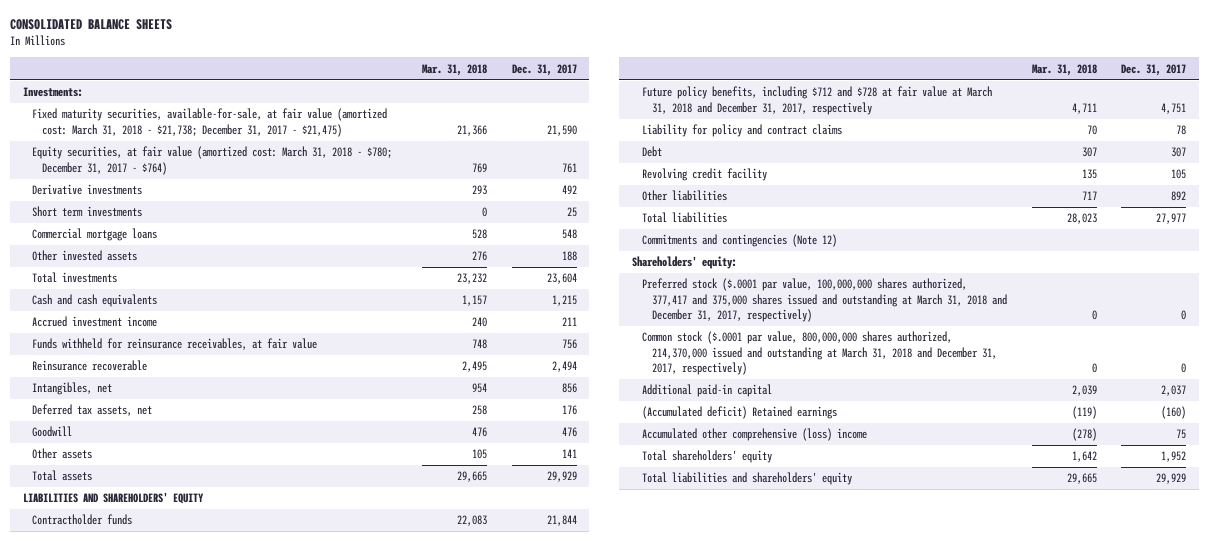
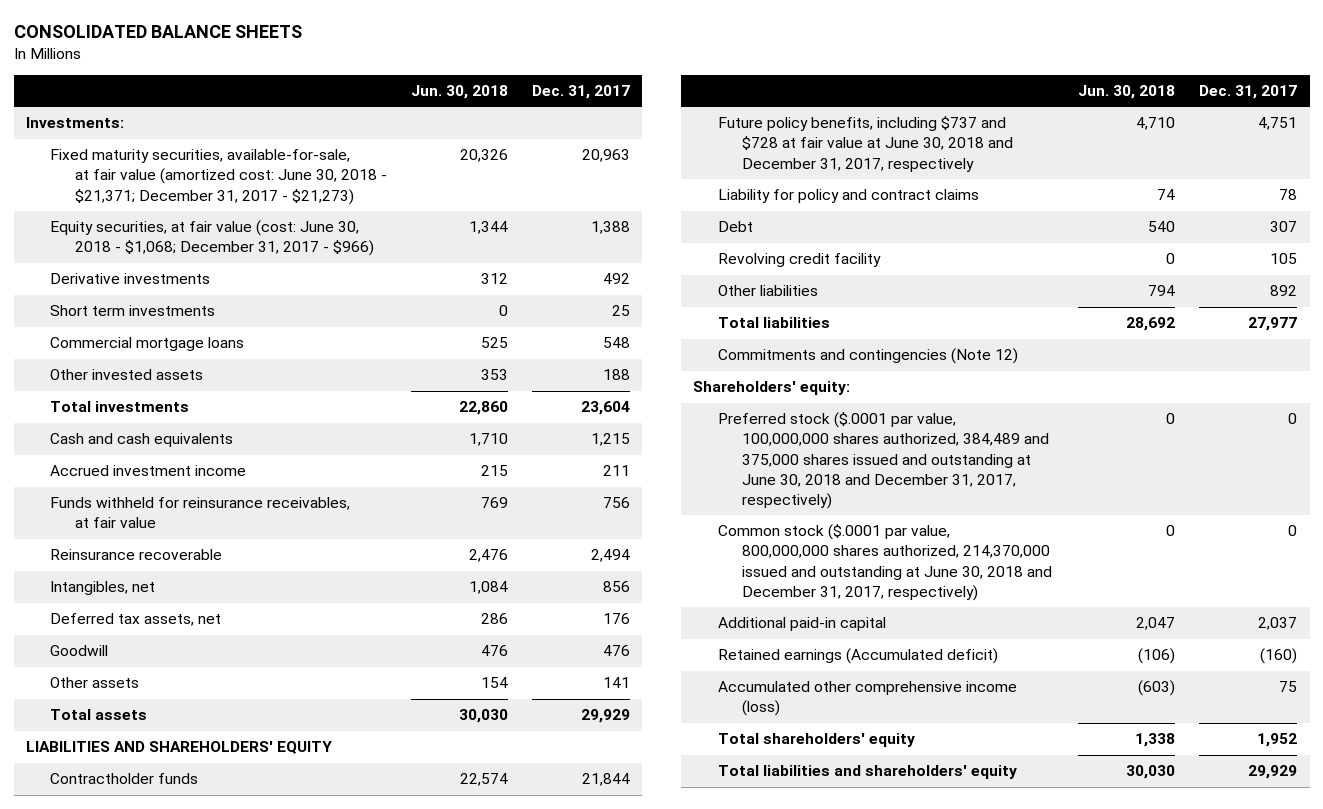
[422,63,488,76] Mar. 31, 2018 -> none
none -> [410,85,508,100] Jun. 30, 2018
[32,108,388,137] Fixed maturity securities, available-for-sale, at fair value (amortized cost: March 31, 2018 - $21,738; December 31, 2017 - $21,475) -> [50,149,387,205] Fixed maturity securities, available-for-sale, at fair value (amortized cost: June 30, 2018 - $21,371; December 31, 2017 - $21,273)
[546,124,577,136] 21,590 -> [582,149,631,163] 20,963
[32,146,393,175] Equity securities, at fair value (amortized cost: March 31, 2018 - $780; December 31, 2017 - $764) -> [50,220,374,257] Equity securities, at fair value (cost: June 30, 2018 - $1,068; December 31, 2017 - $966)
[561,162,577,173] 761 -> [591,221,631,235] 1,388
[641,86,992,115] Future policy benefits, including $712 and $728 at fair value at March 31, 2018 and December 31, 2017, respectively -> [717,116,1014,172] Future policy benefits, including $737 and $728 at fair value at June 30, 2018 and December 31, 2017, respectively
[641,278,1007,323] Preferred stock ($.0001 par value, 100,000,000 shares authorized, 377,417 and 375,000 shares issued and outstanding at March 31, 2018 and December 31, 2017, respectively) -> [717,412,1050,509] Preferred stock ($.0001 par value, 100,000,000 shares authorized, 384,489 and 375,000 shares issued and outstanding at June 30, 2018 and December 31, 2017, respectively)
[641,331,997,376] Common stock ($.0001 par value, 800,000,000 shares authorized, 214,370,000 issued and outstanding at March 31, 2018 and December 31, 2017, respectively) -> [717,524,1053,601] Common stock ($.0001 par value, 800,000,000 shares authorized, 214,370,000 issued and outstanding at June 30, 2018 and December 31, 2017, respectively)
[641,406,837,420] (Accumulated deficit) Retained earnings -> [717,648,998,665] Retained earnings (Accumulated deficit)
[641,428,867,442] Accumulated other comprehensive (loss) income -> [717,681,1017,717] Accumulated other comprehensive income (loss)

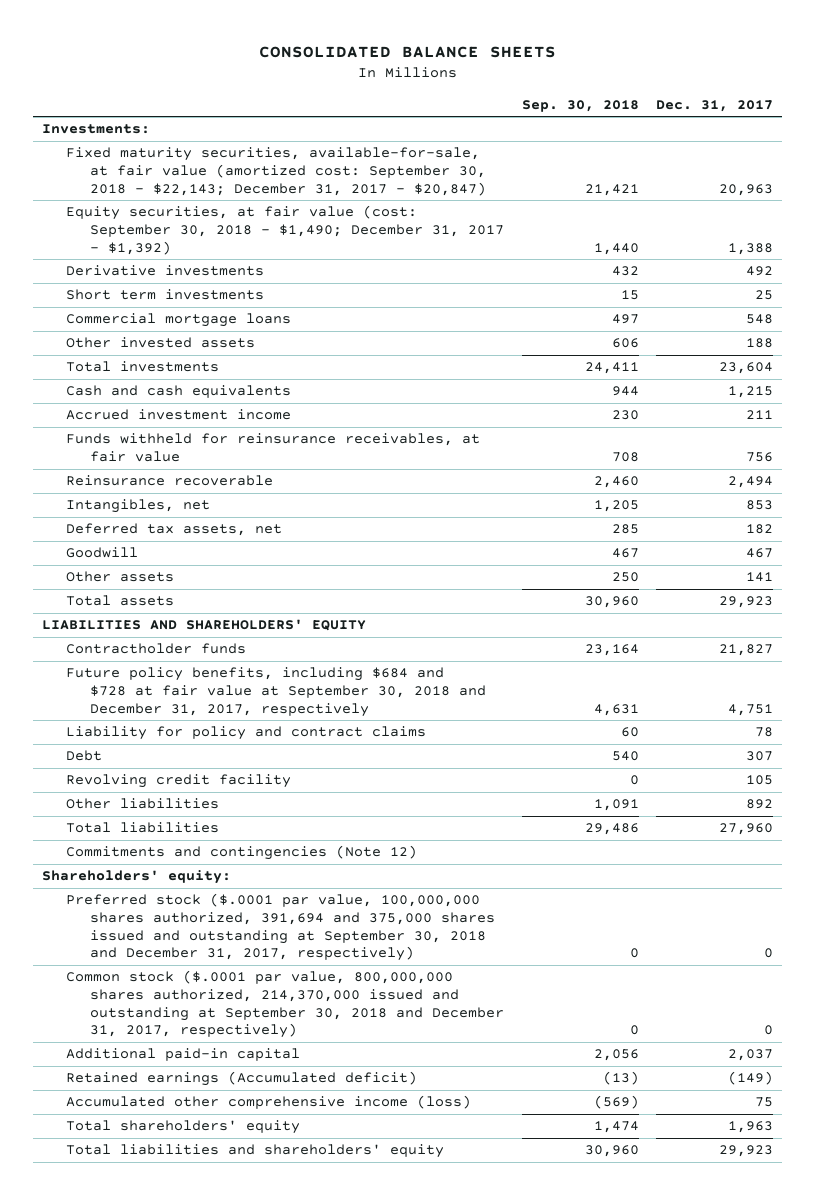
[410,85,508,100] Jun. 30, 2018 -> none
none -> [521,99,639,112] Sep. 30, 2018
[50,149,387,205] Fixed maturity securities, available-for-sale, at fair value (amortized cost: June 30, 2018 - $21,371; December 31, 2017 - $21,273) -> [65,147,486,196] Fixed maturity securities, available-for-sale, at fair value (amortized cost: September 30, 2018 - $22,143; December 31, 2017 - $20,847)
[50,220,374,257] Equity securities, at fair value (cost: June 30, 2018 - $1,068; December 31, 2017 - $966) -> [65,205,504,255] Equity securities, at fair value (cost: September 30, 2018 - $1,490; December 31, 2017 - $1,392)
[603,581,631,593] 856 -> [746,500,774,511] 853
[603,613,631,625] 176 -> [746,524,774,535] 182
[603,645,631,657] 476 -> [746,548,774,559] 467
[581,709,631,724] 29,929 -> [719,596,774,609] 29,923
[582,773,631,787] 21,844 -> [719,644,774,657] 21,827
[717,116,1014,172] Future policy benefits, including $737 and $728 at fair value at June 30, 2018 and December 31, 2017, respectively -> [65,667,486,717] Future policy benefits, including $684 and $728 at fair value at September 30, 2018 and December 31, 2017, respectively
[1248,317,1298,332] 27,977 -> [719,823,774,836] 27,960
[717,412,1050,509] Preferred stock ($.0001 par value, 100,000,000 shares authorized, 384,489 and 375,000 shares issued and outstanding at June 30, 2018 and December 31, 2017, respectively) -> [65,893,495,962] Preferred stock ($.0001 par value, 100,000,000 shares authorized, 391,694 and 375,000 shares issued and outstanding at September 30, 2018 and December 31, 2017, respectively)
[717,524,1053,601] Common stock ($.0001 par value, 800,000,000 shares authorized, 214,370,000 issued and outstanding at June 30, 2018 and December 31, 2017, respectively) -> [65,970,504,1039] Common stock ($.0001 par value, 800,000,000 shares authorized, 214,370,000 issued and outstanding at September 30, 2018 and December 31, 2017, respectively)
[1260,648,1298,665] (160) -> [728,1071,774,1086] (149)
[1257,733,1298,748] 1,952 -> [728,1121,774,1134] 1,963
[1248,765,1298,780] 29,929 -> [719,1145,774,1158] 29,923

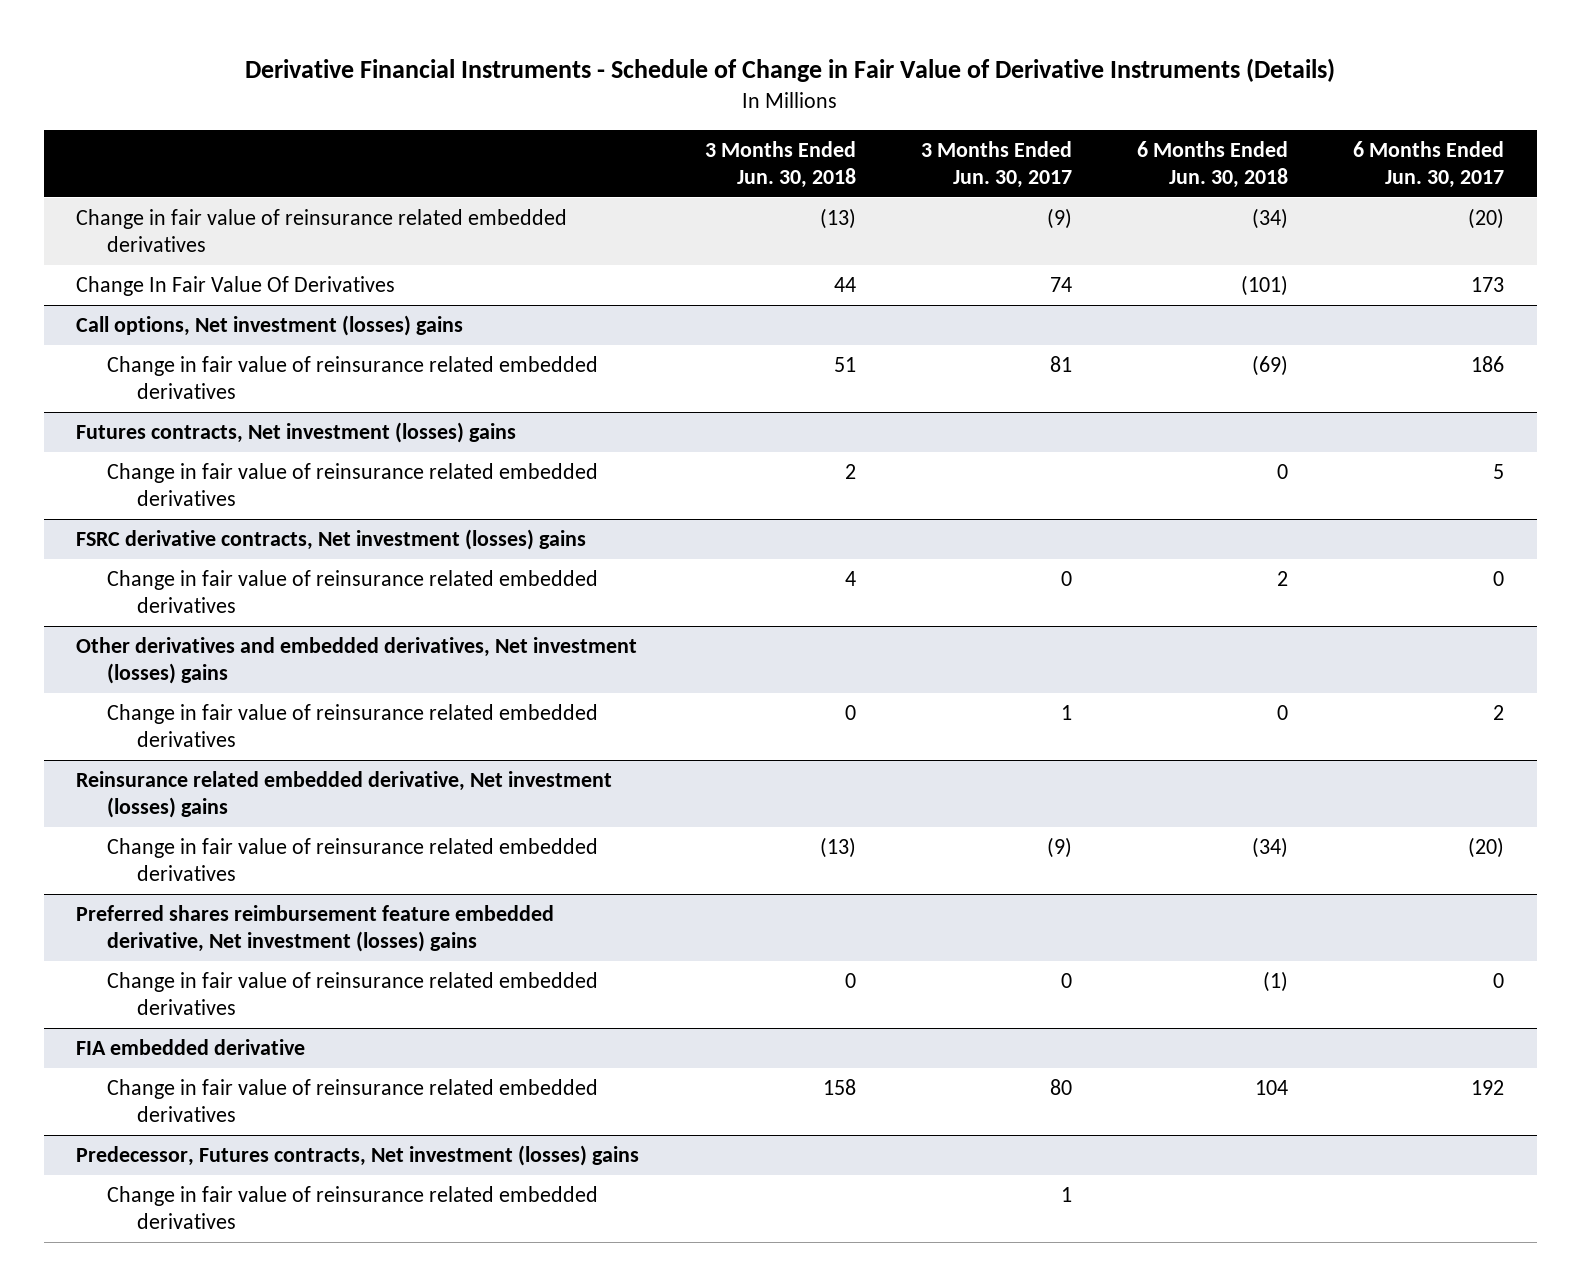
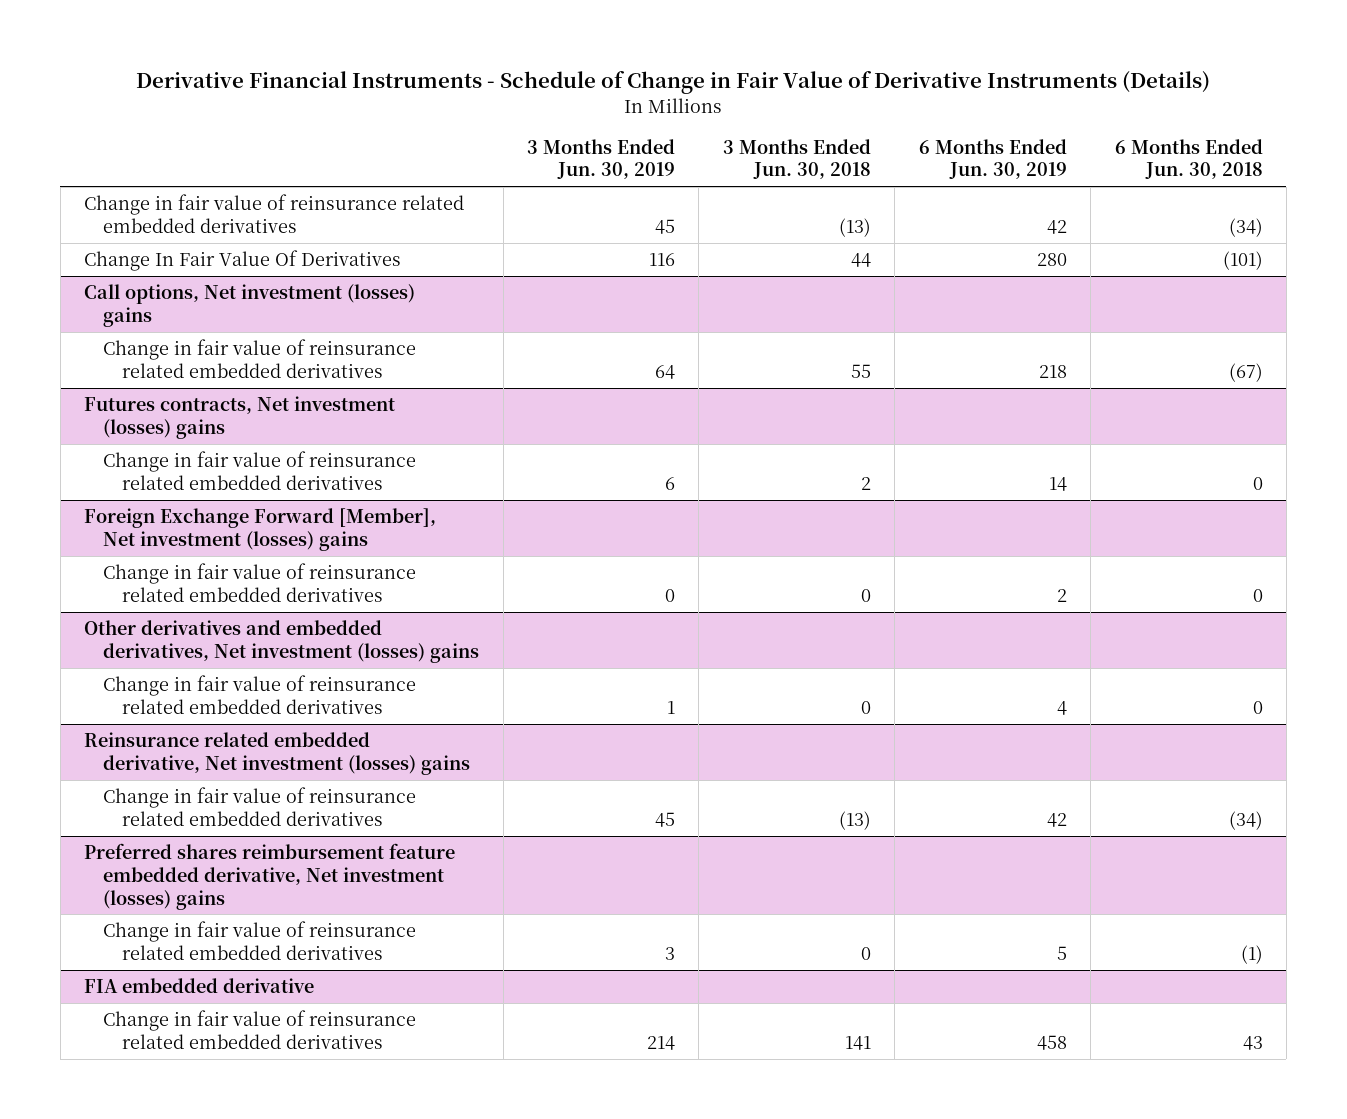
[920,140,1072,189] 3 Months Ended Jun. 30, 2017 -> none
[1353,140,1505,189] 6 Months Ended Jun. 30, 2017 -> none
none -> [527,138,676,180] 3 Months Ended Jun. 30, 2019
none -> [918,138,1067,180] 6 Months Ended Jun. 30, 2019
[833,356,856,372] 51 -> [850,363,871,378] 55
[1252,354,1289,376] (69) -> [1228,362,1263,382] (67)
[76,528,587,550] FSRC derivative contracts, Net investment (losses) gains -> none
none -> [84,507,437,551] Foreign Exchange Forward [Member], Net investment (losses) gains
[844,570,856,586] 4 -> [860,588,871,602] 0
[1277,570,1289,586] 2 -> [1252,588,1263,602] 0
[76,1144,640,1166] Predecessor, Futures contracts, Net investment (losses) gains -> none
[106,1185,598,1230] Change in fair value of reinsurance related embedded derivatives -> none
[822,1078,856,1095] 158 -> [844,1035,871,1050] 141
[1255,1079,1289,1095] 104 -> [1242,1035,1263,1050] 43

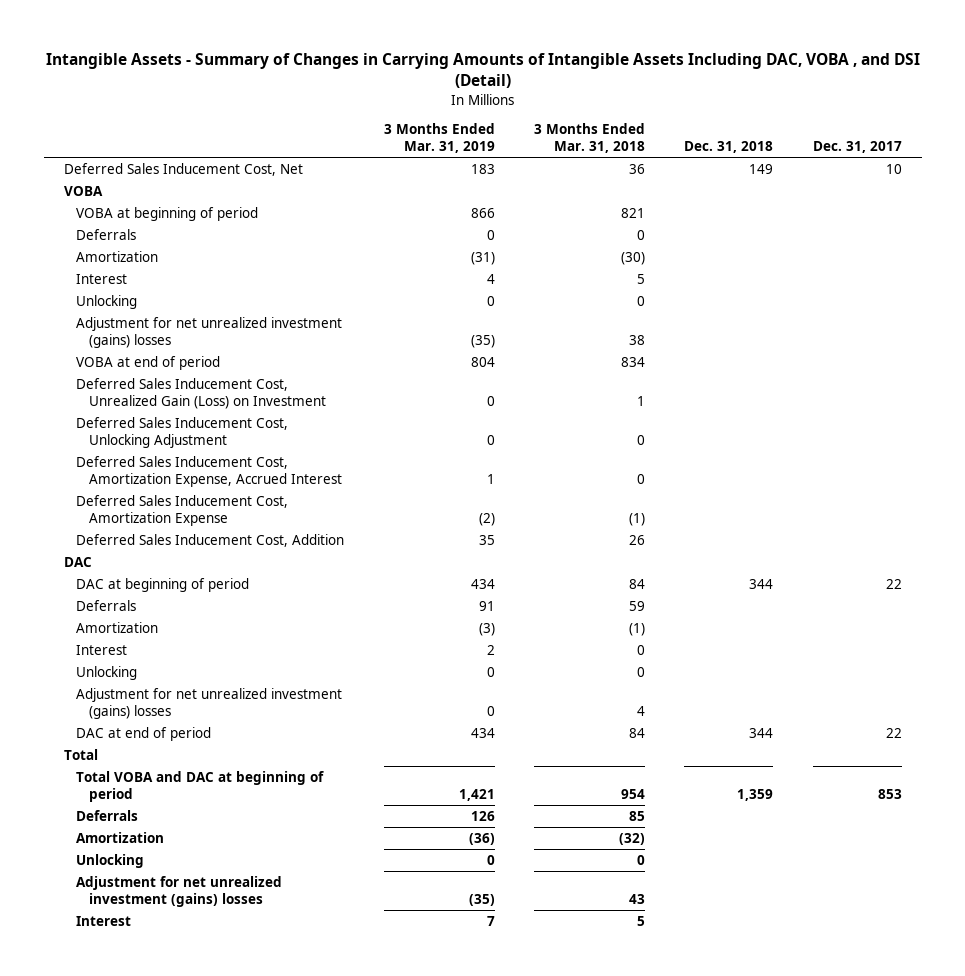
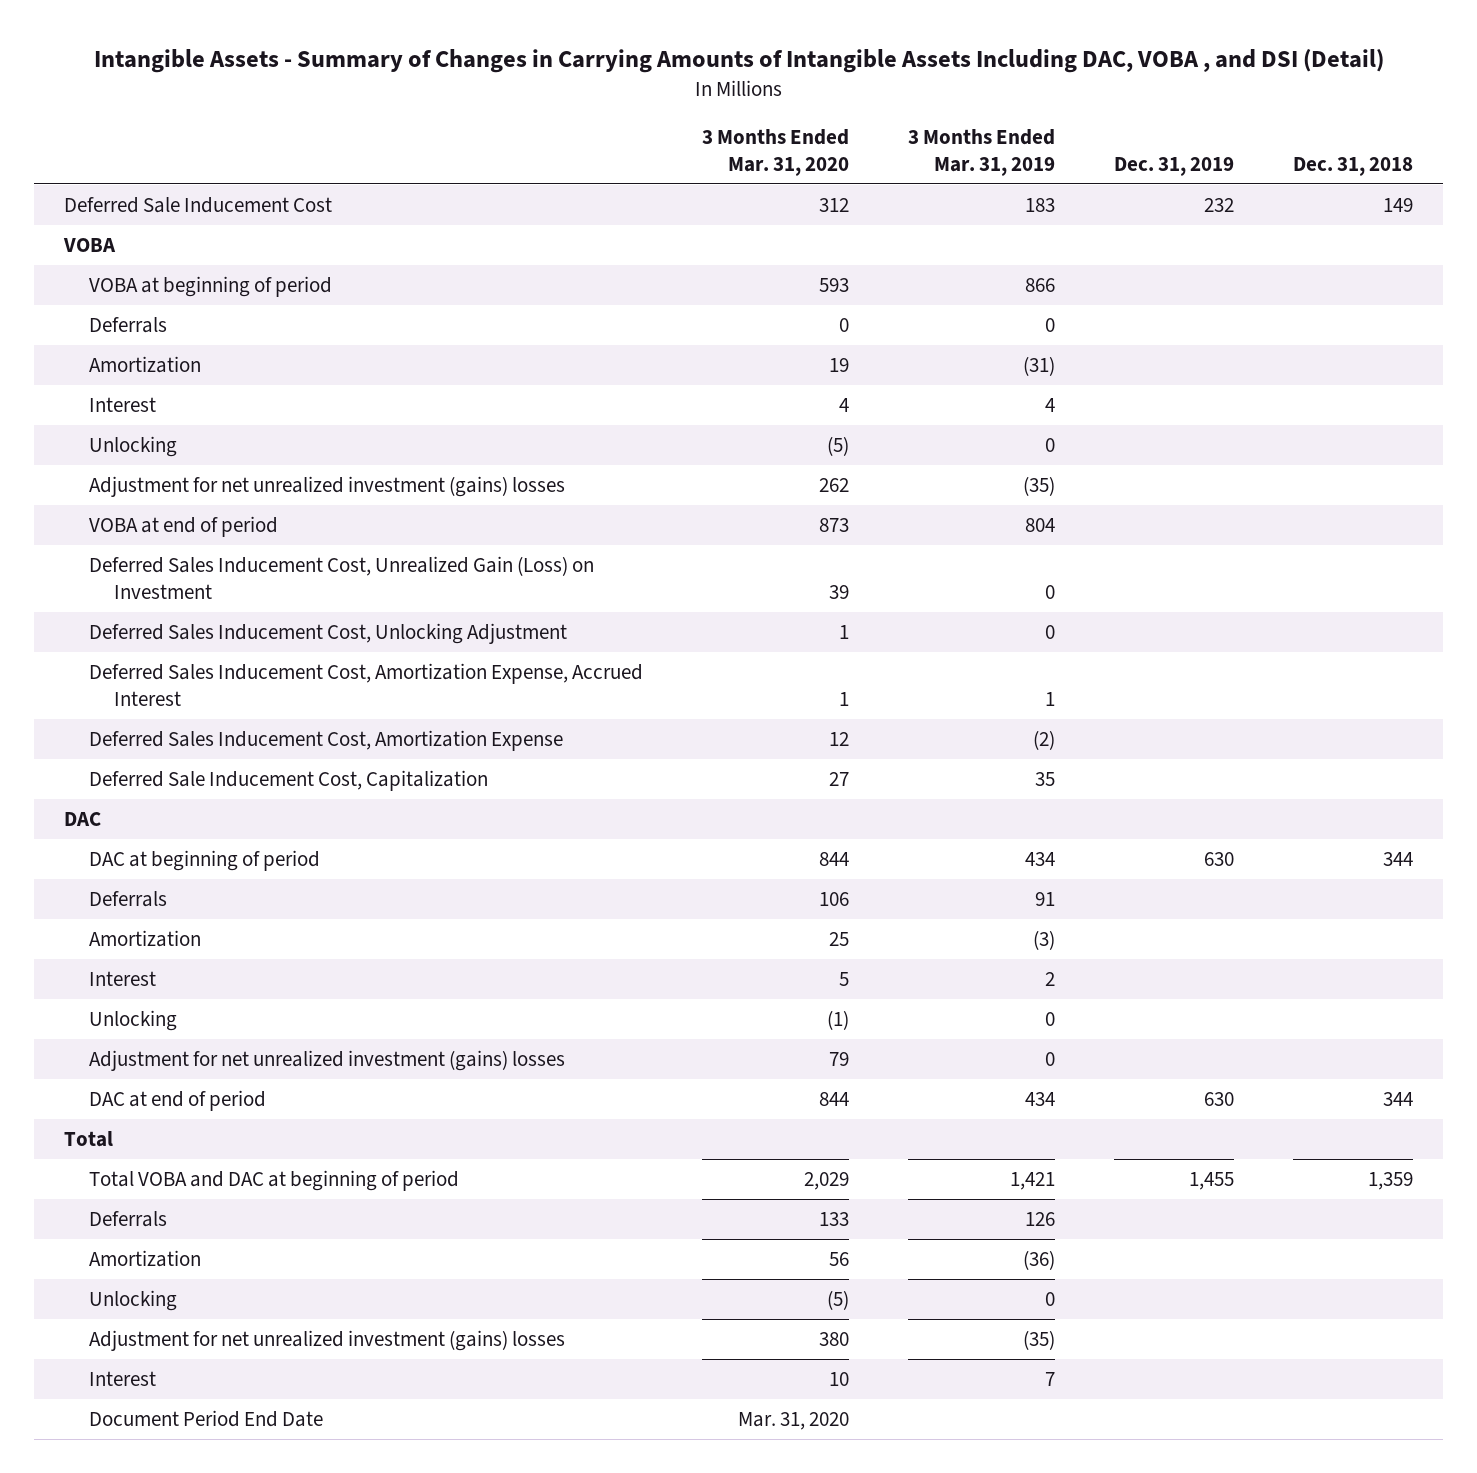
[534,123,646,154] 3 Months Ended Mar. 31, 2018 -> none
[812,141,902,154] Dec. 31, 2017 -> none
none -> [702,128,850,176] 3 Months Ended Mar. 31, 2020
none -> [1114,156,1235,176] Dec. 31, 2019
[63,162,303,176] Deferred Sales Inducement Cost, Net -> [63,196,332,213] Deferred Sale Inducement Cost
[76,533,345,547] Deferred Sales Inducement Cost, Addition -> [88,769,488,791] Deferred Sale Inducement Cost, Capitalization
none -> [88,1409,323,1427] Document Period End Date

